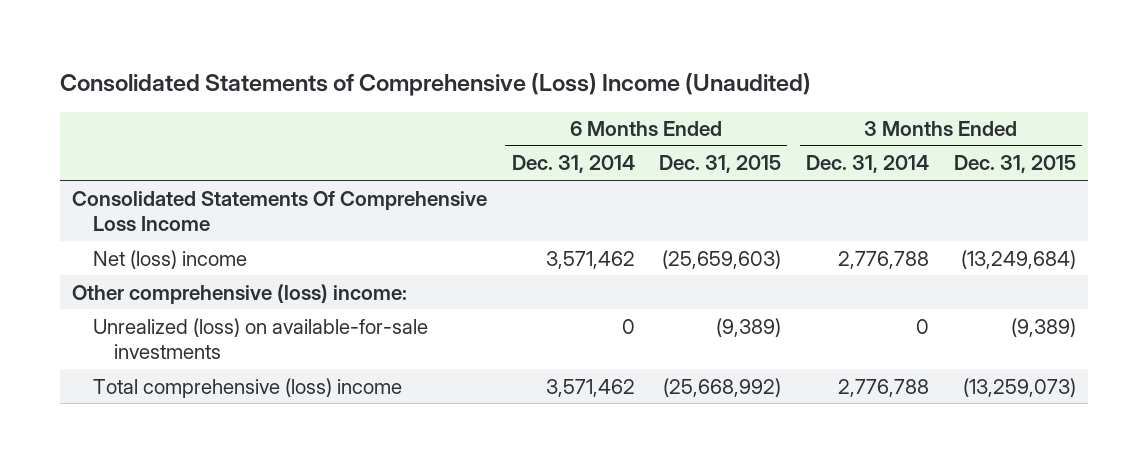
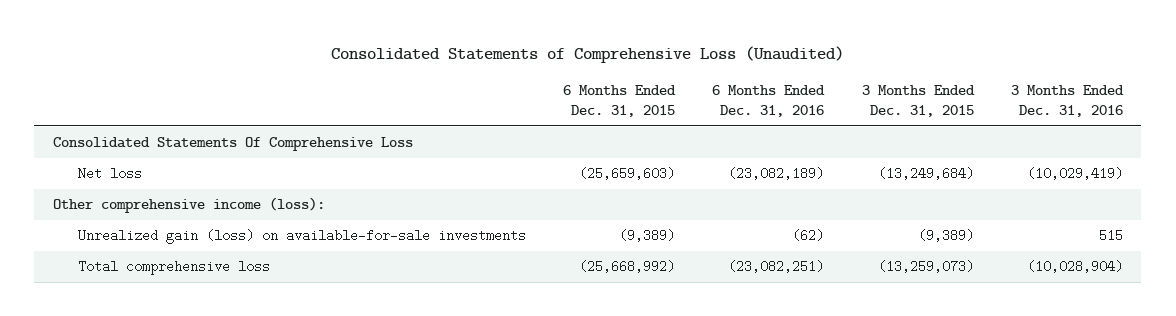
[59,73,811,97] Consolidated Statements of Comprehensive (Loss) Income (Unaudited) -> [330,46,844,64] Consolidated Statements of Comprehensive Loss (Unaudited)
[511,155,635,174] Dec. 31, 2014 -> none
[805,155,929,174] Dec. 31, 2014 -> none
none -> [712,85,826,118] 6 Months Ended Dec. 31, 2016
none -> [1010,85,1124,118] 3 Months Ended Dec. 31, 2016
[71,190,487,231] Consolidated Statements Of Comprehensive Loss Income -> [53,137,414,152] Consolidated Statements Of Comprehensive Loss
[93,249,248,269] Net (loss) income -> [77,167,142,181] Net loss
[71,283,407,304] Other comprehensive (loss) income: -> [53,197,326,214] Other comprehensive income (loss):
[93,317,429,359] Unrealized (loss) on available-for-sale investments -> [77,229,526,245] Unrealized gain (loss) on available-for-sale investments
[93,377,403,398] Total comprehensive (loss) income -> [77,260,270,276] Total comprehensive loss

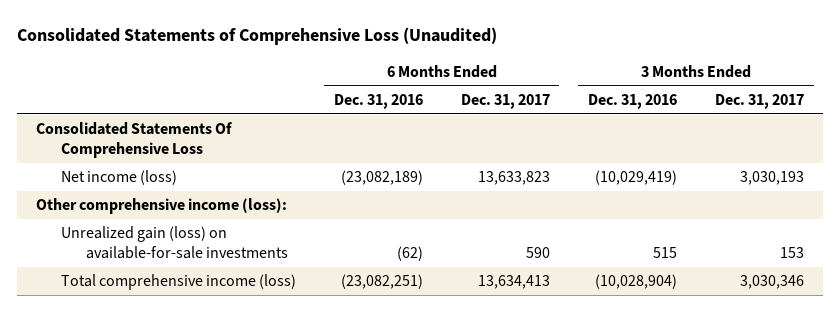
[563,85,677,118] 6 Months Ended Dec. 31, 2015 -> none
[861,85,975,118] 3 Months Ended Dec. 31, 2015 -> none
none -> [460,93,550,109] Dec. 31, 2017
none -> [715,93,805,109] Dec. 31, 2017
[77,167,142,181] Net loss -> [60,170,177,186] Net income (loss)
[77,260,270,276] Total comprehensive loss -> [60,274,296,291] Total comprehensive income (loss)

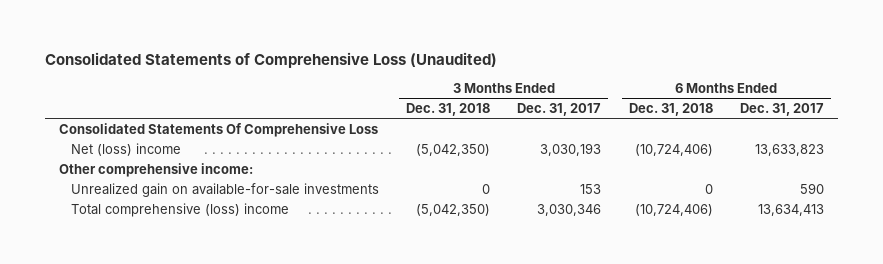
[333,93,423,109] Dec. 31, 2016 -> none
[587,93,677,109] Dec. 31, 2016 -> none
none -> [405,103,490,117] Dec. 31, 2018
none -> [628,103,713,117] Dec. 31, 2018
[60,170,177,186] Net income (loss) -> [70,142,181,156] Net (loss) income
[35,198,287,215] Other comprehensive income (loss): -> [58,162,253,177] Other comprehensive income:
[60,226,288,259] Unrealized gain (loss) on available-for-sale investments -> [70,182,379,197] Unrealized gain on available-for-sale investments
[60,274,296,291] Total comprehensive income (loss) -> [70,202,289,217] Total comprehensive (loss) income

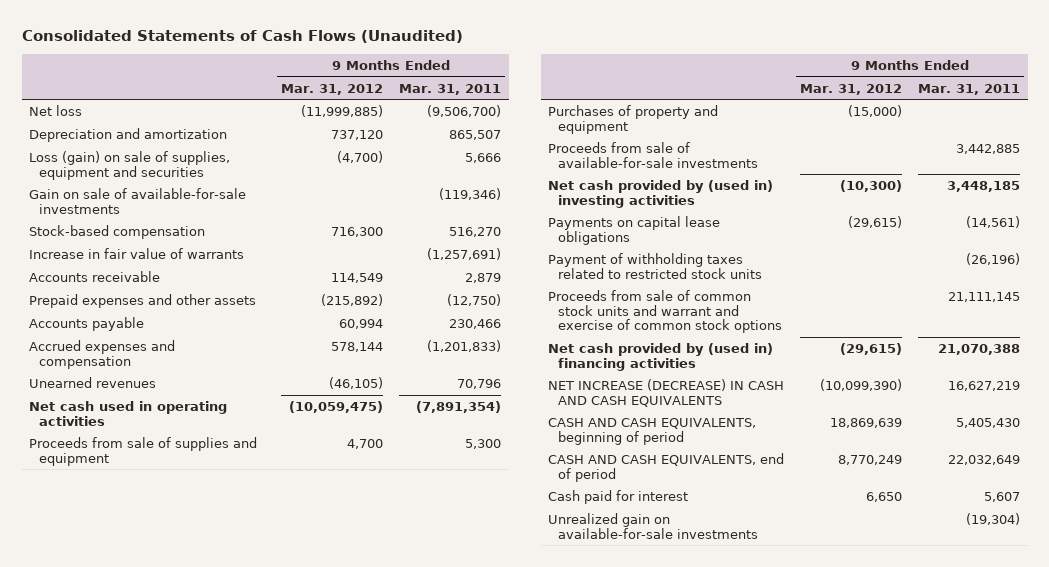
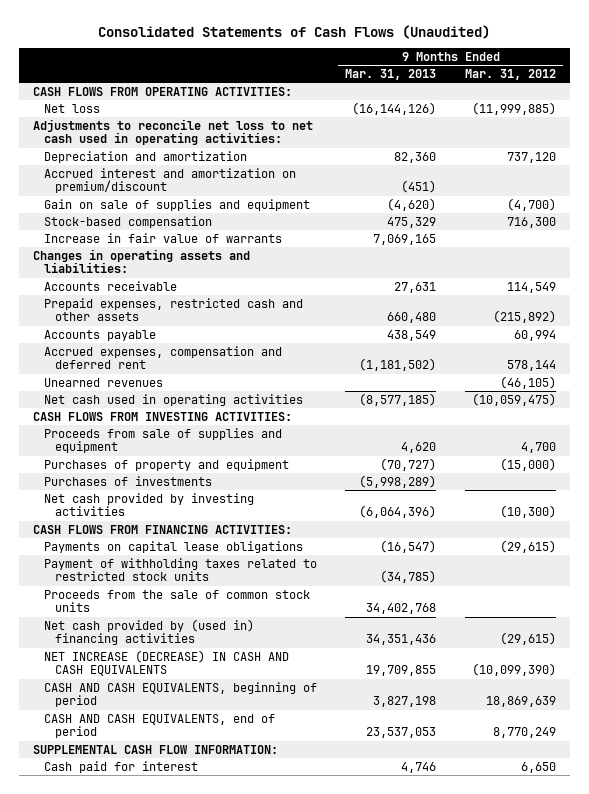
[398,83,501,95] Mar. 31, 2011 -> none
none -> [345,69,437,81] Mar. 31, 2013
none -> [32,86,292,96] CASH FLOWS FROM OPERATING ACTIVITIES:
none -> [32,118,313,146] Adjustments to reconcile net loss to net cash used in operating activities:
[29,188,247,214] Gain on sale of available-for-sale investments -> none
none -> [44,167,297,194] Accrued interest and amortization on premium/discount
[29,151,231,180] Loss (gain) on sale of supplies, equipment and securities -> [44,198,311,211] Gain on sale of supplies and equipment
none -> [32,248,250,274] Changes in operating assets and liabilities:
[29,294,257,309] Prepaid expenses and other assets -> [44,297,304,322] Prepaid expenses, restricted cash and other assets
[29,340,176,369] Accrued expenses and compensation -> [44,345,283,370] Accrued expenses, compensation and deferred rent
none -> [32,411,292,421] CASH FLOWS FROM INVESTING ACTIVITIES:
[548,142,759,168] Proceeds from sale of available-for-sale investments -> none
none -> [44,475,213,486] Purchases of investments
[548,180,774,208] Net cash provided by (used in) investing activities -> [44,492,255,517] Net cash provided by investing activities
none -> [32,524,292,534] CASH FLOWS FROM FINANCING ACTIVITIES:
[548,290,783,334] Proceeds from sale of common stock units and warrant and exercise of common stock options -> [44,589,311,613] Proceeds from the sale of common stock units
none -> [32,744,278,754] SUPPLEMENTAL CASH FLOW INFORMATION:
[548,513,759,539] Unrealized gain on available-for-sale investments -> none

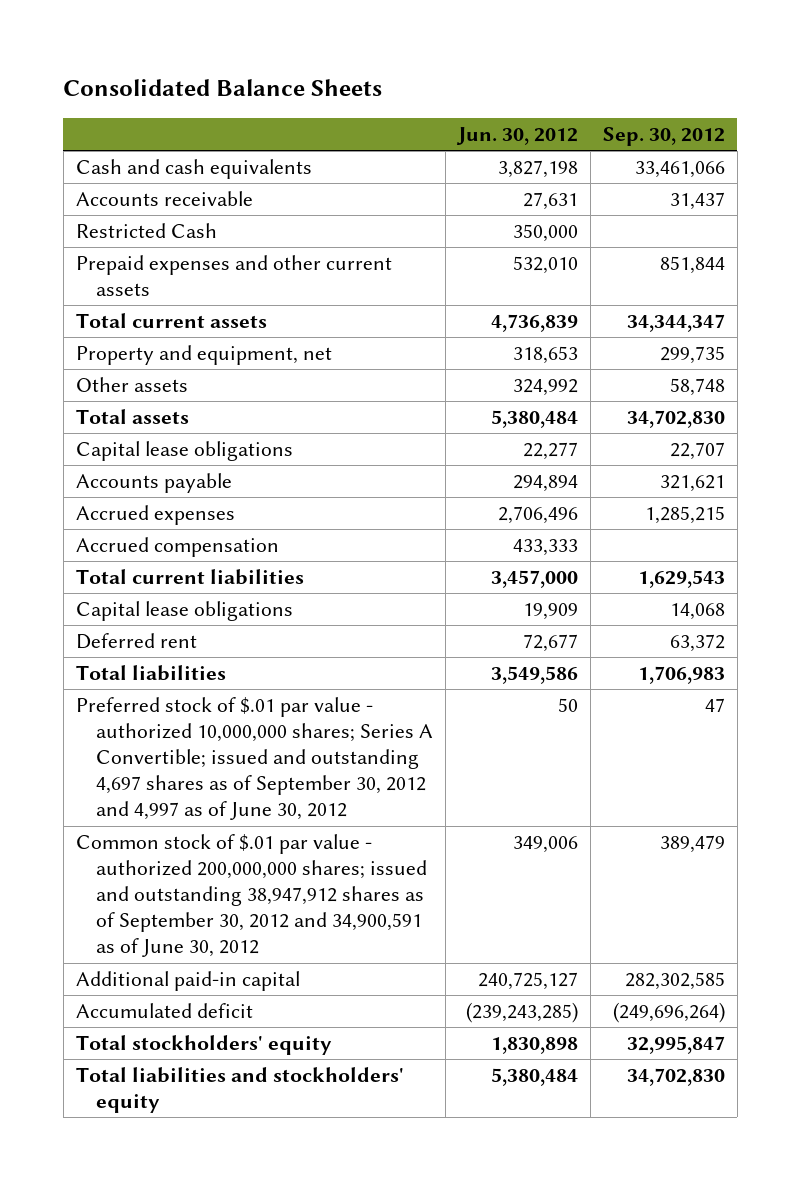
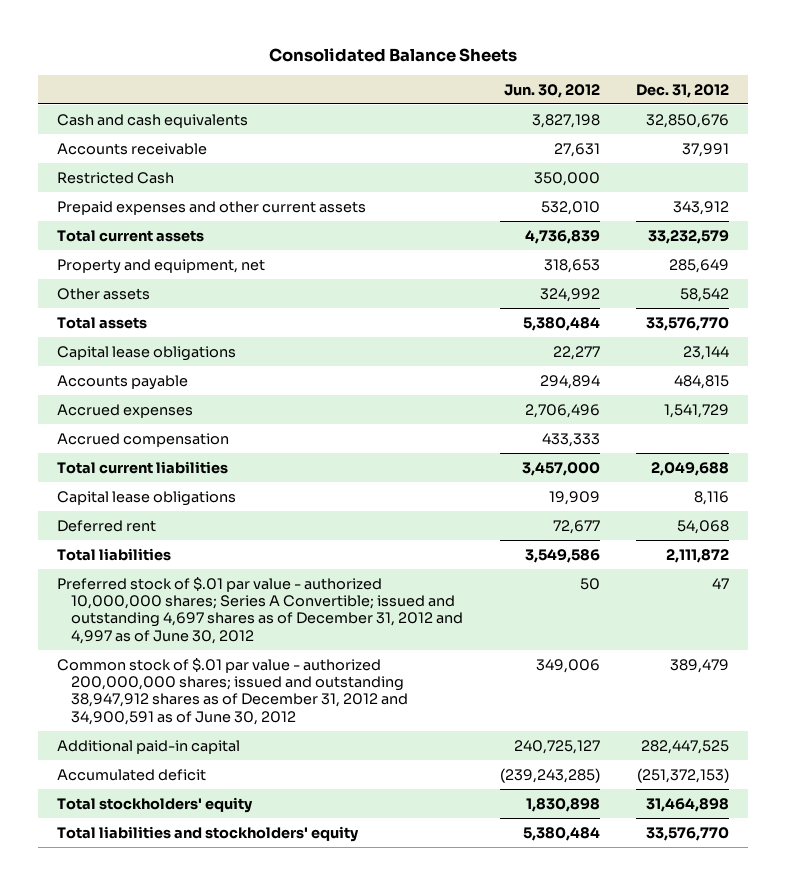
[602,126,725,146] Sep. 30, 2012 -> none
none -> [636,83,730,98] Dec. 31, 2012
[75,697,433,821] Preferred stock of $.01 par value - authorized 10,000,000 shares; Series A Convertible; issued and outstanding 4,697 shares as of September 30, 2012 and 4,997 as of June 30, 2012 -> [56,576,463,644] Preferred stock of $.01 par value - authorized 10,000,000 shares; Series A Convertible; issued and outstanding 4,697 shares as of December 31, 2012 and 4,997 as of June 30, 2012
[75,834,427,958] Common stock of $.01 par value - authorized 200,000,000 shares; issued and outstanding 38,947,912 shares as of September 30, 2012 and 34,900,591 as of June 30, 2012 -> [56,657,408,725] Common stock of $.01 par value - authorized 200,000,000 shares; issued and outstanding 38,947,912 shares as of December 31, 2012 and 34,900,591 as of June 30, 2012

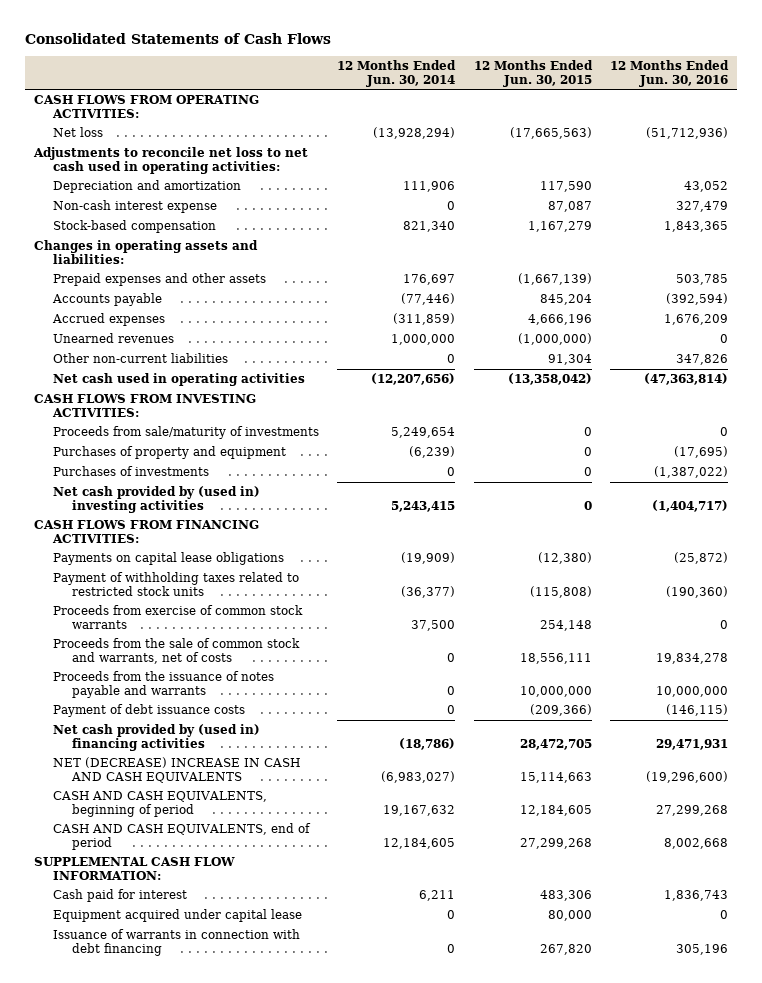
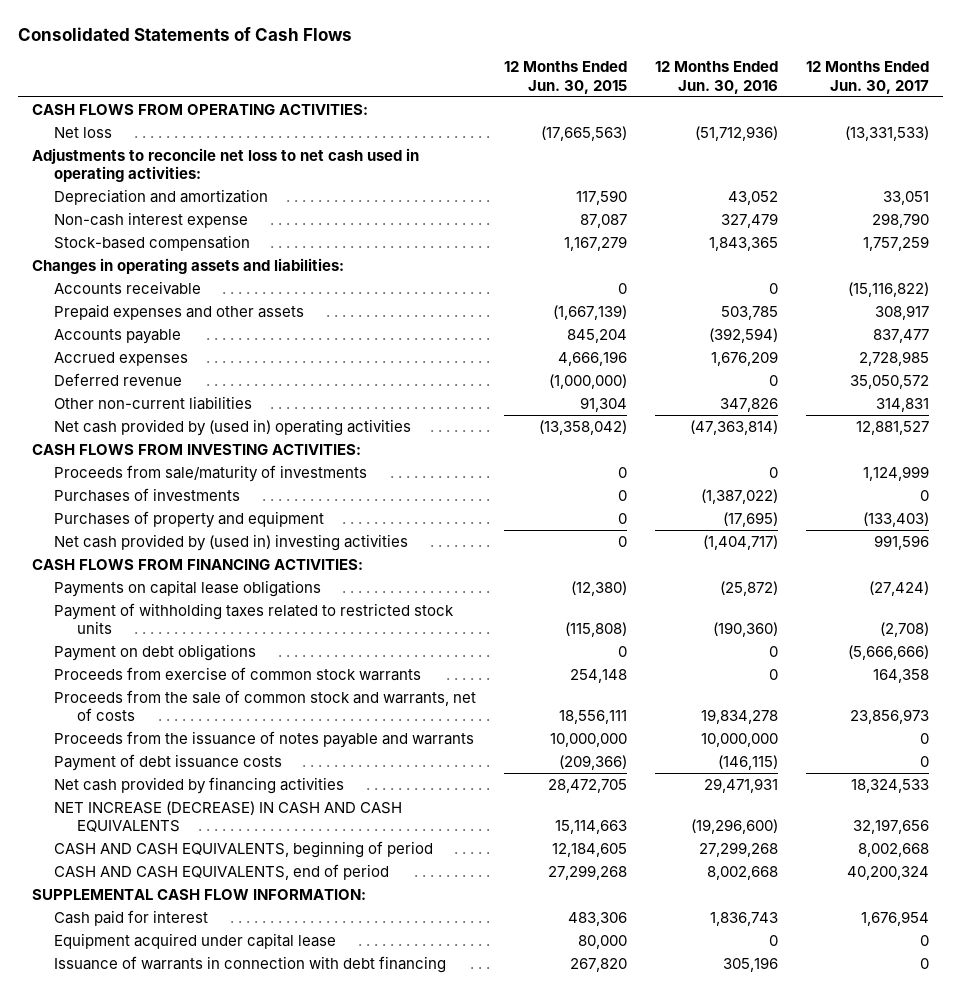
[337,59,457,87] 12 Months Ended Jun. 30, 2014 -> none
none -> [806,61,930,94] 12 Months Ended Jun. 30, 2017
none -> [54,280,202,295] Accounts receivable
[53,333,175,344] Unearned revenues -> [54,372,183,386] Deferred revenue
[53,373,306,387] Net cash used in operating activities -> [54,418,412,436] Net cash provided by (used in) operating activities
[53,446,287,460] Purchases of property and equipment -> [54,510,325,528] Purchases of property and equipment
none -> [54,643,257,661] Payment on debt obligations
[53,724,261,751] Net cash provided by (used in) financing activities -> [54,776,345,794] Net cash provided by financing activities
[53,757,301,783] NET (DECREASE) INCREASE IN CASH AND CASH EQUIVALENTS -> [54,800,403,833] NET INCREASE (DECREASE) IN CASH AND CASH EQUIVALENTS

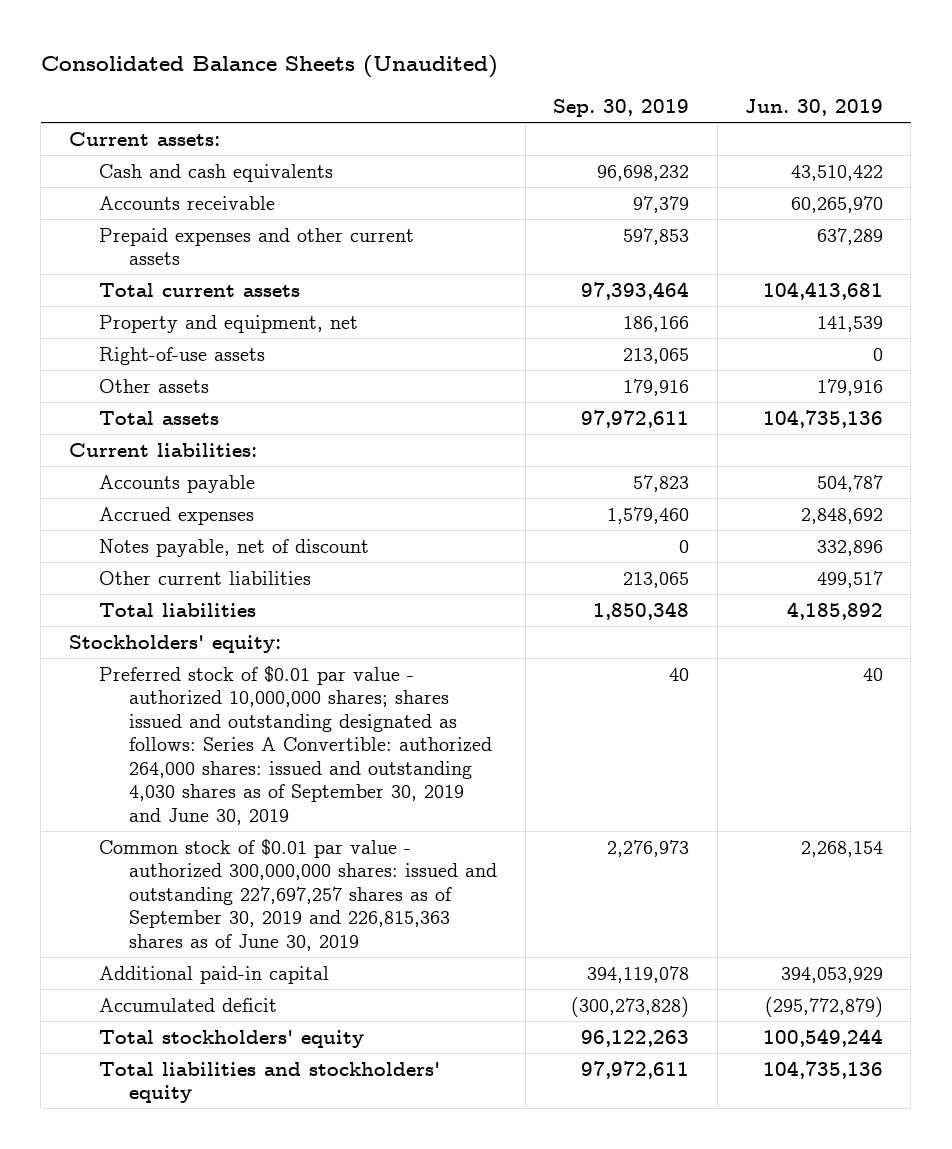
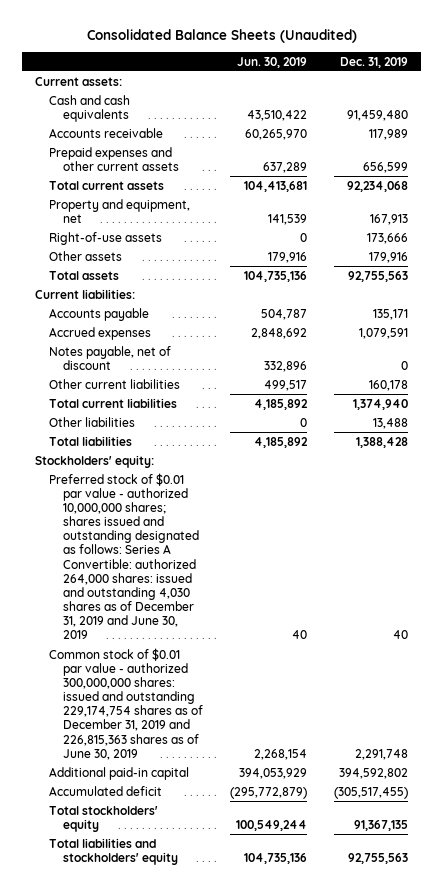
[553,98,690,117] Sep. 30, 2019 -> none
none -> [339,56,408,68] Dec. 31, 2019
none -> [49,397,178,408] Total current liabilities
none -> [49,416,136,427] Other liabilities
[99,665,493,825] Preferred stock of $0.01 par value - authorized 10,000,000 shares; shares issued and outstanding designated as follows: Series A Convertible: authorized 264,000 shares: issued and outstanding 4,030 shares as of September 30, 2019 and June 30, 2019 -> [49,472,200,640] Preferred stock of $0.01 par value - authorized 10,000,000 shares; shares issued and outstanding designated as follows: Series A Convertible: authorized 264,000 shares: issued and outstanding 4,030 shares as of December 31, 2019 and June 30, 2019
[99,838,498,951] Common stock of $0.01 par value - authorized 300,000,000 shares: issued and outstanding 227,697,257 shares as of September 30, 2019 and 226,815,363 shares as of June 30, 2019 -> [49,647,204,760] Common stock of $0.01 par value - authorized 300,000,000 shares: issued and outstanding 229,174,754 shares as of December 31, 2019 and 226,815,363 shares as of June 30, 2019

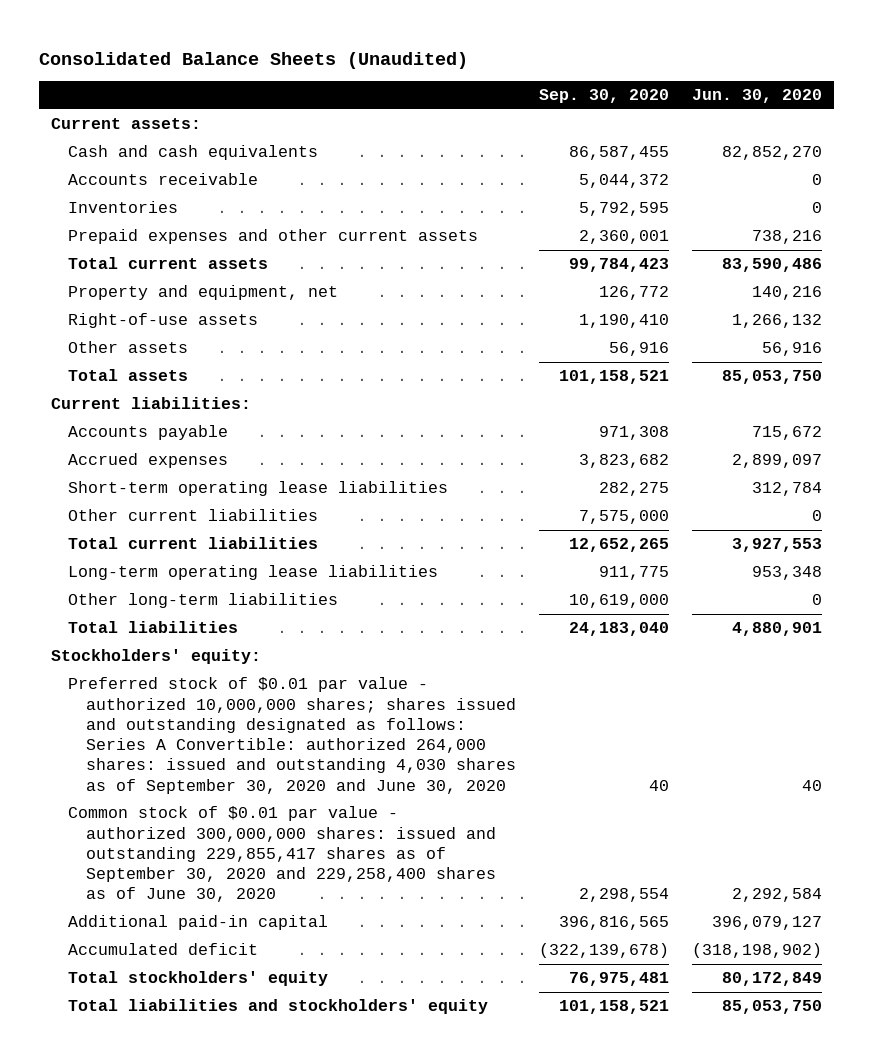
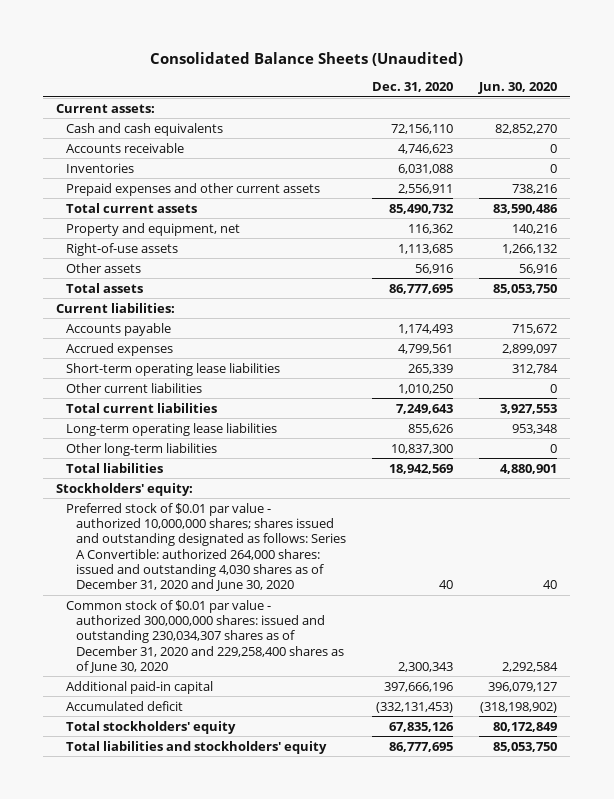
[538,89,669,104] Sep. 30, 2020 -> none
none -> [371,82,453,93] Dec. 31, 2020
[68,677,516,794] Preferred stock of $0.01 par value - authorized 10,000,000 shares; shares issued and outstanding designated as follows: Series A Convertible: authorized 264,000 shares: issued and outstanding 4,030 shares as of September 30, 2020 and June 30, 2020 -> [66,502,346,592] Preferred stock of $0.01 par value - authorized 10,000,000 shares; shares issued and outstanding designated as follows: Series A Convertible: authorized 264,000 shares: issued and outstanding 4,030 shares as of December 31, 2020 and June 30, 2020
[68,806,496,903] Common stock of $0.01 par value - authorized 300,000,000 shares: issued and outstanding 229,855,417 shares as of September 30, 2020 and 229,258,400 shares as of June 30, 2020 -> [66,599,344,673] Common stock of $0.01 par value - authorized 300,000,000 shares: issued and outstanding 230,034,307 shares as of December 31, 2020 and 229,258,400 shares as of June 30, 2020

